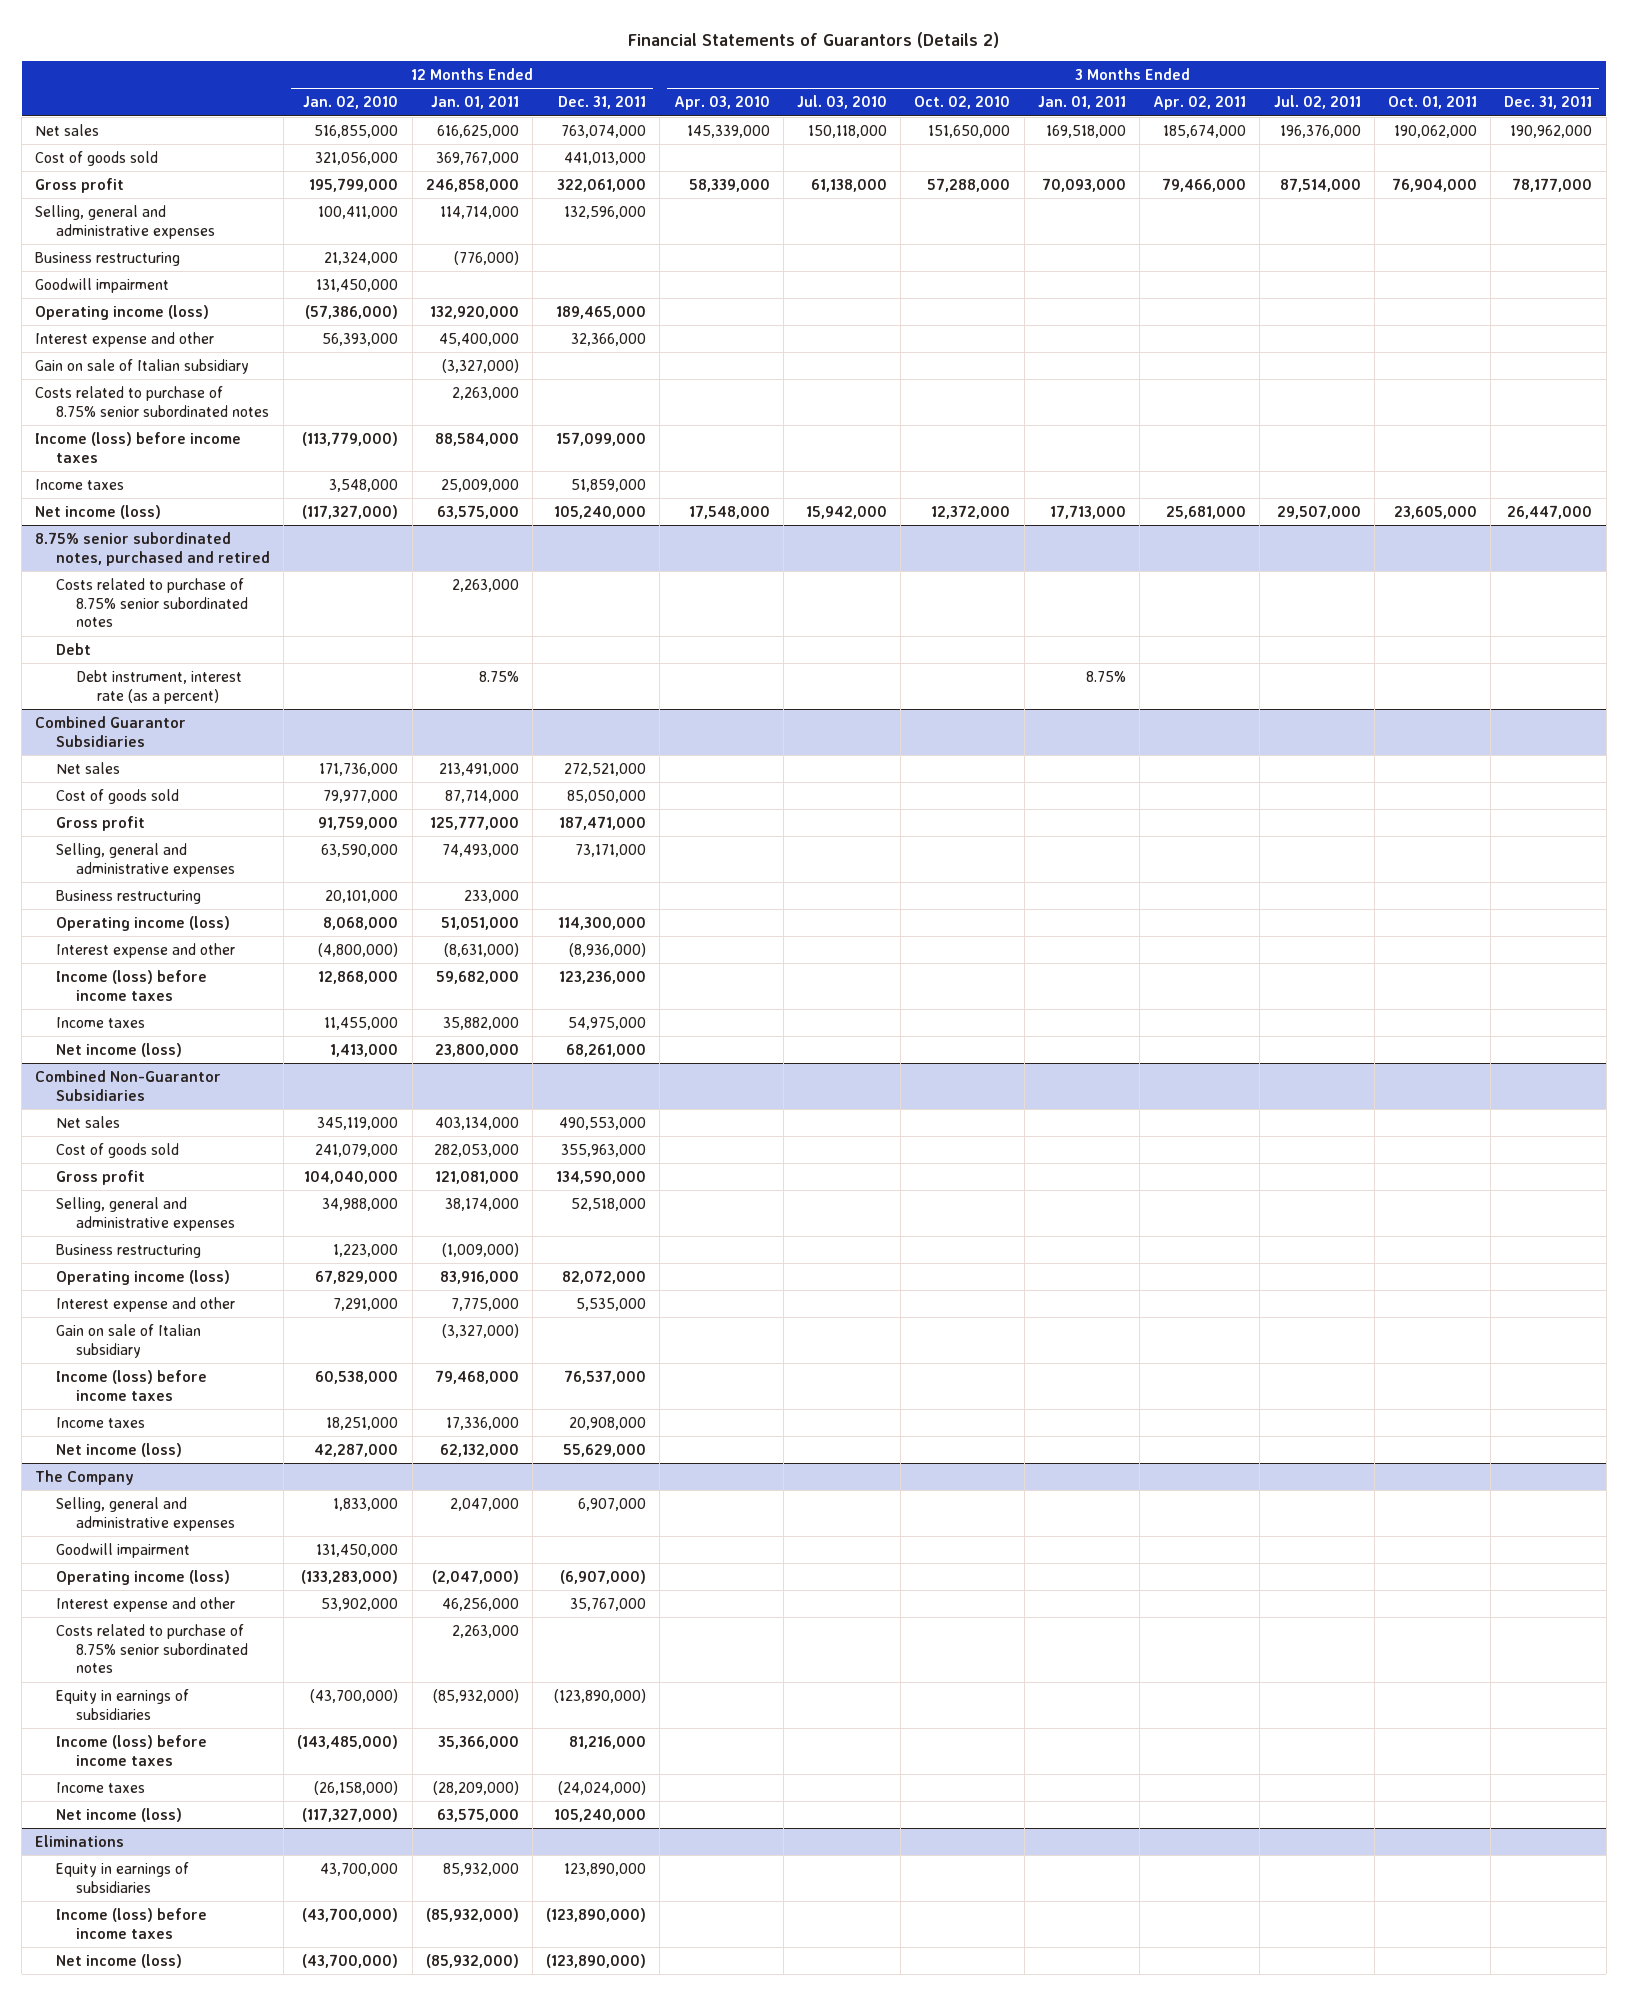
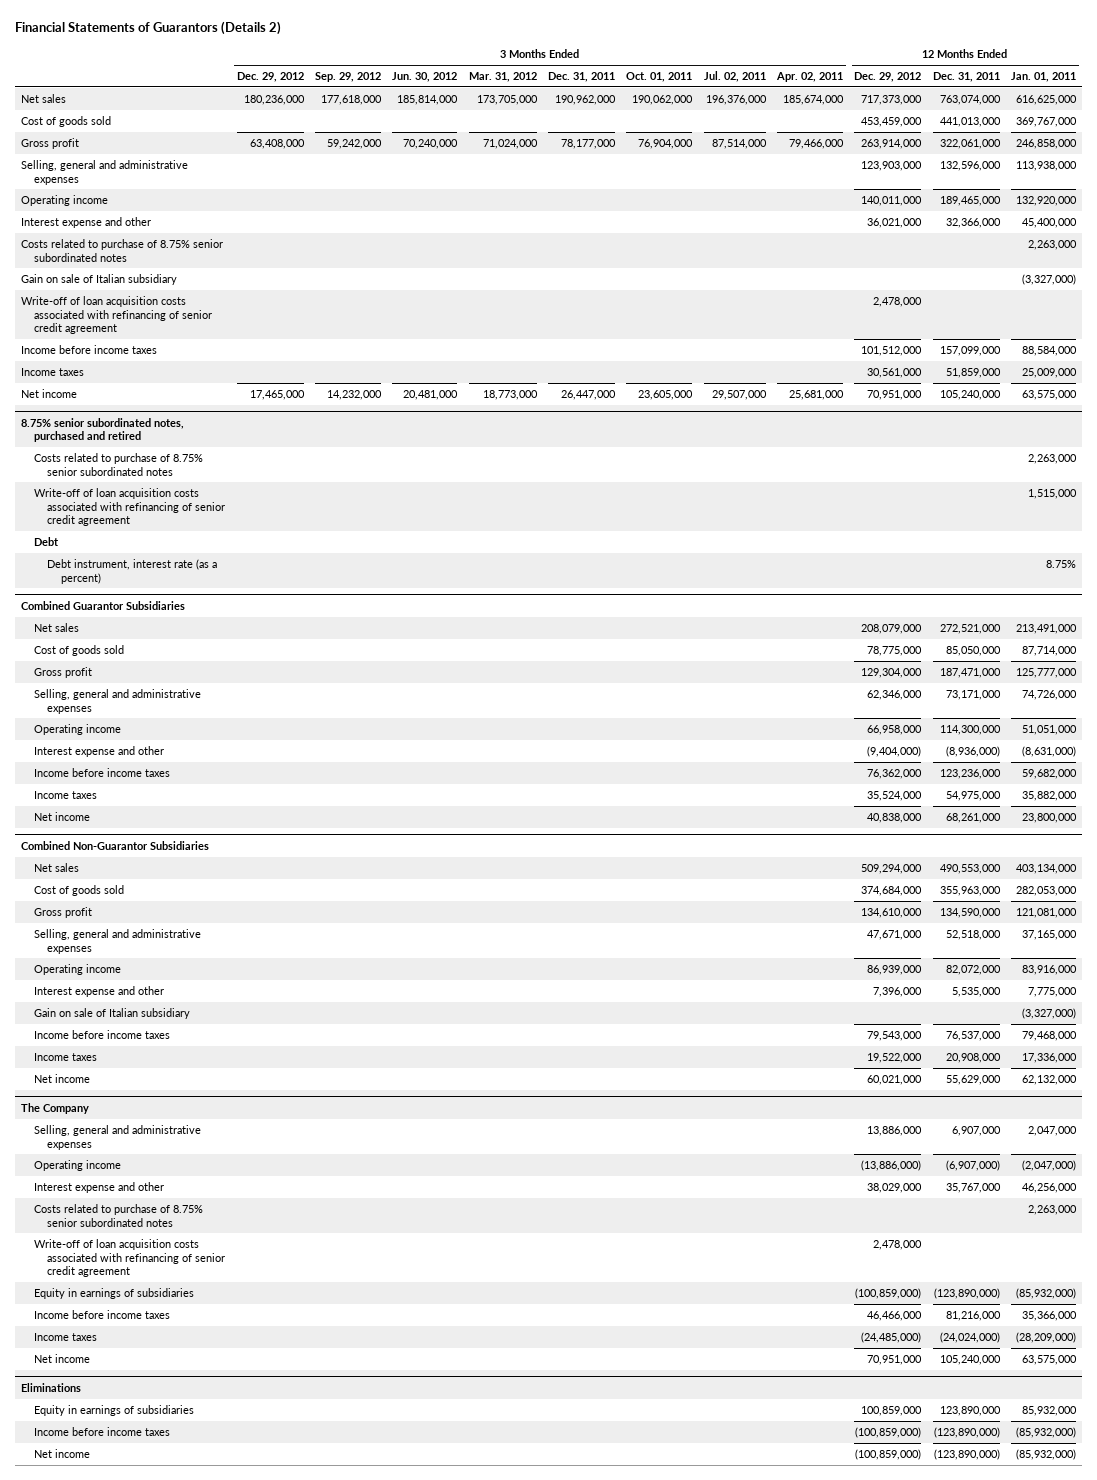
[303,96,399,110] Jan. 02, 2010 -> none
[673,96,770,111] Apr. 03, 2010 -> none
[797,95,888,110] Jul. 03, 2010 -> none
[914,96,1011,110] Oct. 02, 2010 -> none
[1037,96,1126,110] Jan. 01, 2011 -> none
none -> [236,72,304,83] Dec. 29, 2012
none -> [315,72,382,83] Sep. 29, 2012
none -> [392,72,458,83] Jun. 30, 2012
none -> [468,72,537,83] Mar. 31, 2012
none -> [854,72,922,83] Dec. 29, 2012
[35,251,181,266] Business restructuring -> none
[35,277,170,293] Goodwill impairment -> none
[439,205,519,219] 114,714,000 -> [1016,160,1078,171] 113,938,000
[35,304,210,320] Operating income (loss) -> [20,194,108,206] Operating income
[35,358,250,374] Gain on sale of Italian subsidiary -> [20,273,177,285] Gain on sale of Italian subsidiary
none -> [20,295,213,335] Write-off of loan acquisition costs associated with refinancing of senior credit agreement
[35,431,242,463] Income (loss) before income taxes -> [20,344,157,354] Income before income taxes
[35,504,162,519] Net income (loss) -> [20,388,77,398] Net income
none -> [34,487,226,527] Write-off of loan acquisition costs associated with refinancing of senior credit agreement
[55,889,201,904] Business restructuring -> none
[441,843,519,857] 74,493,000 -> [1022,689,1078,700] 74,726,000
[55,915,230,931] Operating income (loss) -> [34,723,122,735] Operating income
[55,969,207,1001] Income (loss) before income taxes -> [34,767,171,777] Income before income taxes
[55,1042,182,1057] Net income (loss) -> [34,811,91,821] Net income
[55,1243,201,1258] Business restructuring -> none
[444,1197,519,1211] 38,174,000 -> [1022,929,1078,940] 37,165,000
[55,1269,230,1285] Operating income (loss) -> [34,963,122,975] Operating income
[55,1369,207,1401] Income (loss) before income taxes -> [34,1029,171,1039] Income before income taxes
[55,1442,182,1457] Net income (loss) -> [34,1073,91,1083] Net income
[55,1542,190,1558] Goodwill impairment -> none
[55,1569,230,1585] Operating income (loss) -> [34,1159,122,1171] Operating income
none -> [34,1238,226,1278] Write-off of loan acquisition costs associated with refinancing of senior credit agreement
[55,1734,207,1766] Income (loss) before income taxes -> [34,1309,171,1319] Income before income taxes
[55,1807,182,1822] Net income (loss) -> [34,1353,91,1363] Net income
[55,1907,207,1939] Income (loss) before income taxes -> [34,1426,171,1436] Income before income taxes
[55,1953,182,1968] Net income (loss) -> [34,1448,91,1458] Net income

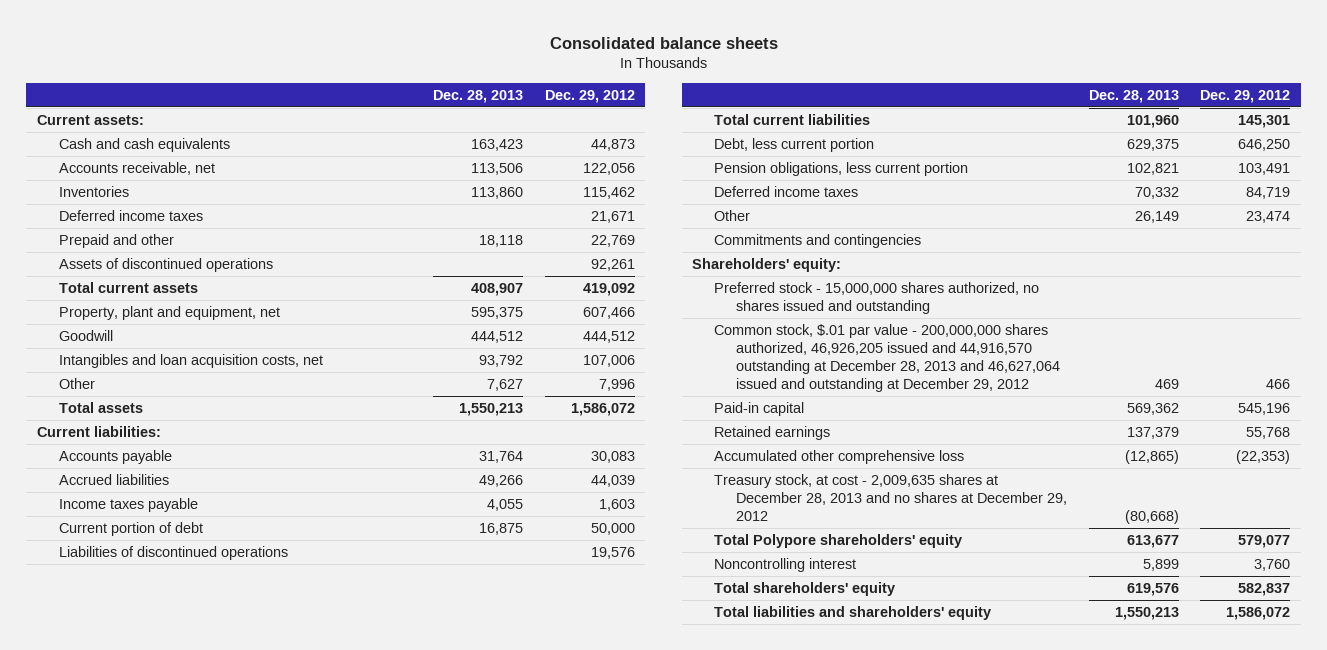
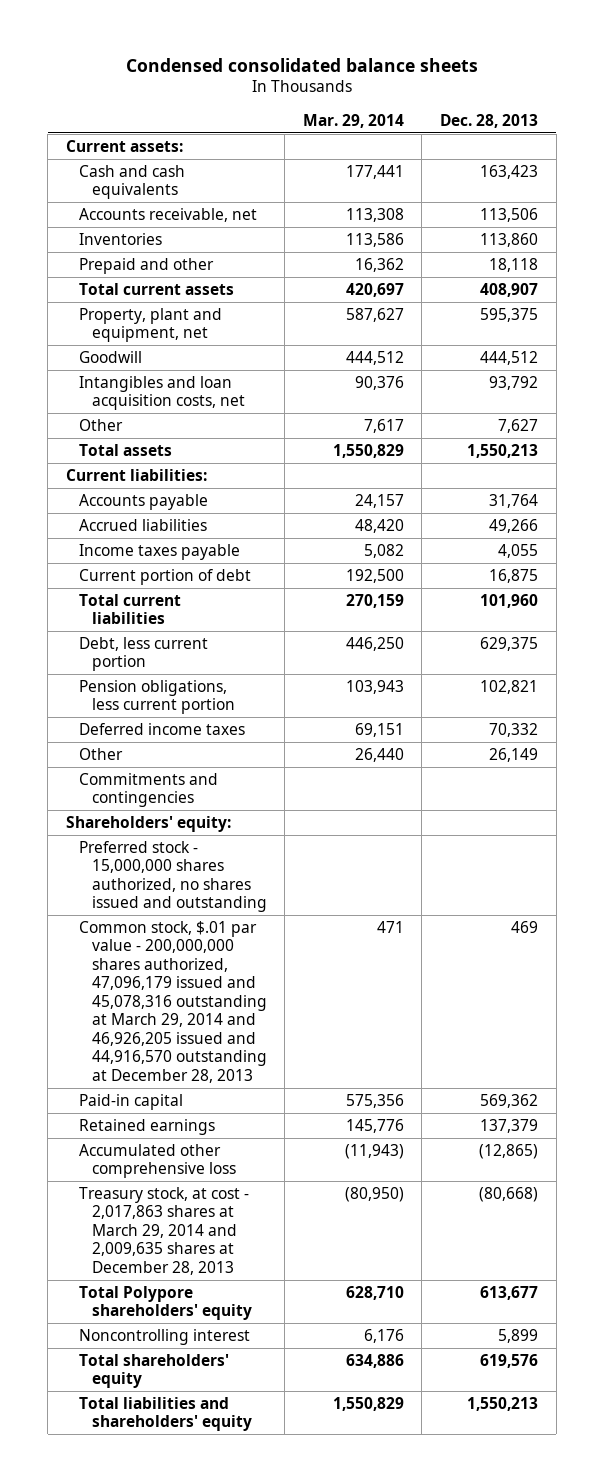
[549,36,778,49] Consolidated balance sheets -> [125,57,478,72] Condensed consolidated balance sheets
[544,89,635,103] Dec. 29, 2012 -> none
none -> [302,113,404,128] Mar. 29, 2014
[59,210,204,222] Deferred income taxes -> none
[59,258,274,273] Assets of discontinued operations -> none
[59,546,289,561] Liabilities of discontinued operations -> none
[714,324,1061,392] Common stock, $.01 par value - 200,000,000 shares authorized, 46,926,205 issued and 44,916,570 outstanding at December 28, 2013 and 46,627,064 issued and outstanding at December 29, 2012 -> [78,920,267,1083] Common stock, $.01 par value - 200,000,000 shares authorized, 47,096,179 issued and 45,078,316 outstanding at March 29, 2014 and 46,926,205 issued and 44,916,570 outstanding at December 28, 2013
[714,474,1068,521] Treasury stock, at cost - 2,009,635 shares at December 28, 2013 and no shares at December 29, 2012 -> [78,1186,249,1275] Treasury stock, at cost - 2,017,863 shares at March 29, 2014 and 2,009,635 shares at December 28, 2013

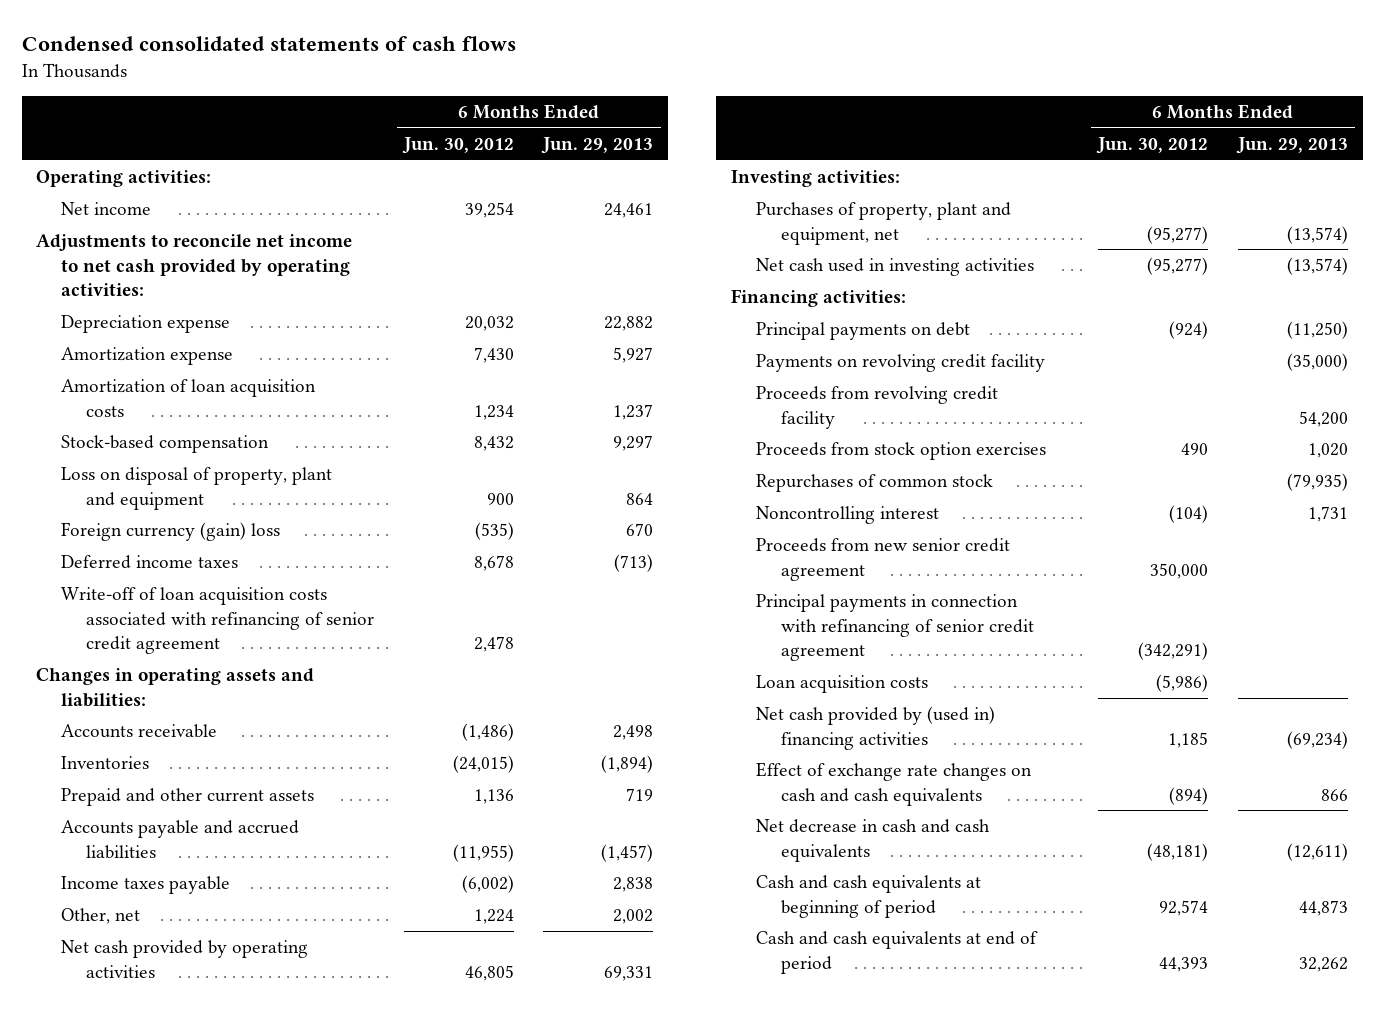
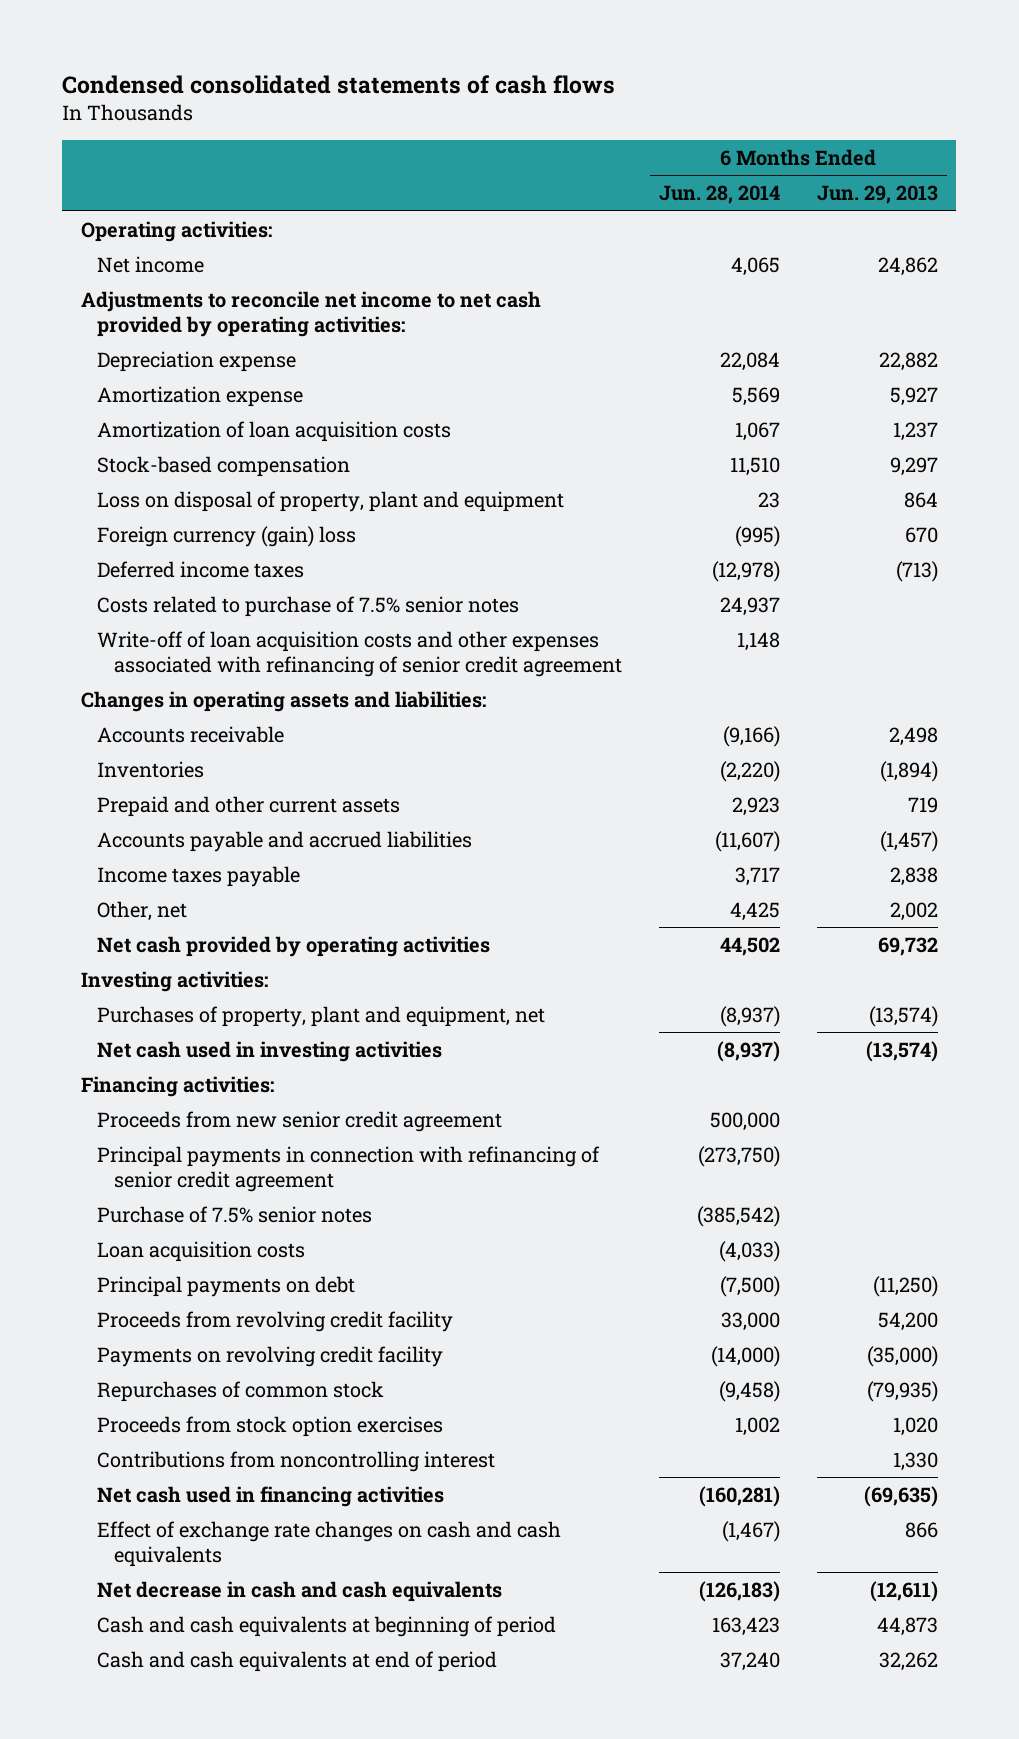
[401,136,514,154] Jun. 30, 2012 -> none
none -> [658,185,780,205] Jun. 28, 2014
[604,203,654,219] 24,461 -> [877,256,938,276] 24,862
none -> [97,595,520,617] Costs related to purchase of 7.5% senior notes
[61,587,375,654] Write-off of loan acquisition costs associated with refinancing of senior credit agreement -> [97,630,623,677] Write-off of loan acquisition costs and other expenses associated with refinancing of senior credit agreement
[604,965,654,981] 69,331 -> [877,936,938,956] 69,732
[755,506,939,525] Noncontrolling interest -> none
none -> [97,1205,373,1223] Purchase of 7.5% senior notes
[755,322,970,341] Principal payments on debt -> [97,1275,356,1297] Principal payments on debt
[755,386,998,429] Proceeds from revolving credit facility -> [97,1310,454,1332] Proceeds from revolving credit facility
[755,354,1045,373] Payments on revolving credit facility -> [97,1345,444,1367] Payments on revolving credit facility
[755,474,993,493] Repurchases of common stock -> [97,1380,385,1402] Repurchases of common stock
[755,442,1046,461] Proceeds from stock option exercises -> [97,1415,444,1437] Proceeds from stock option exercises
none -> [97,1450,496,1472] Contributions from noncontrolling interest
[755,706,995,750] Net cash provided by (used in) financing activities -> [97,1485,445,1507] Net cash used in financing activities
[1286,730,1348,749] (69,234) -> [863,1485,938,1507] (69,635)

